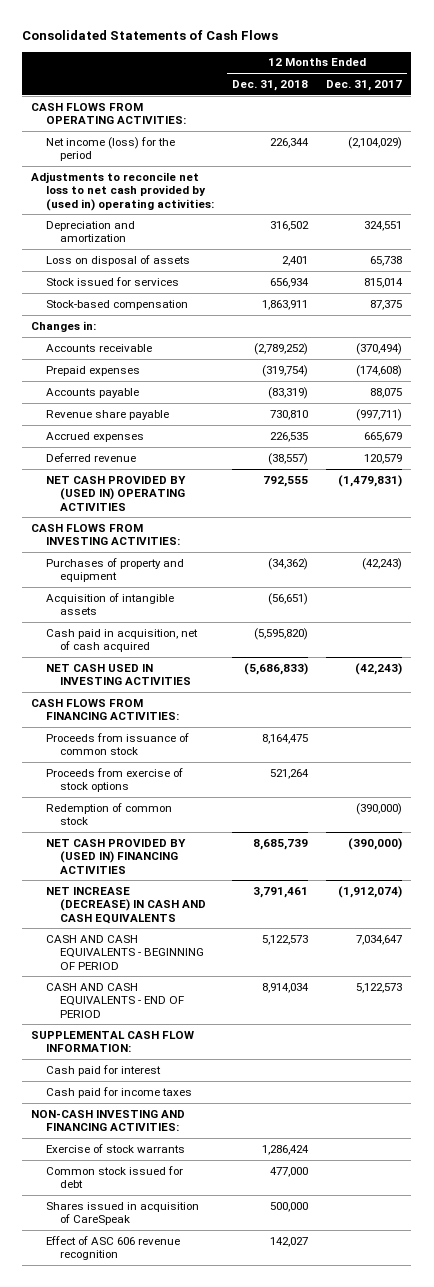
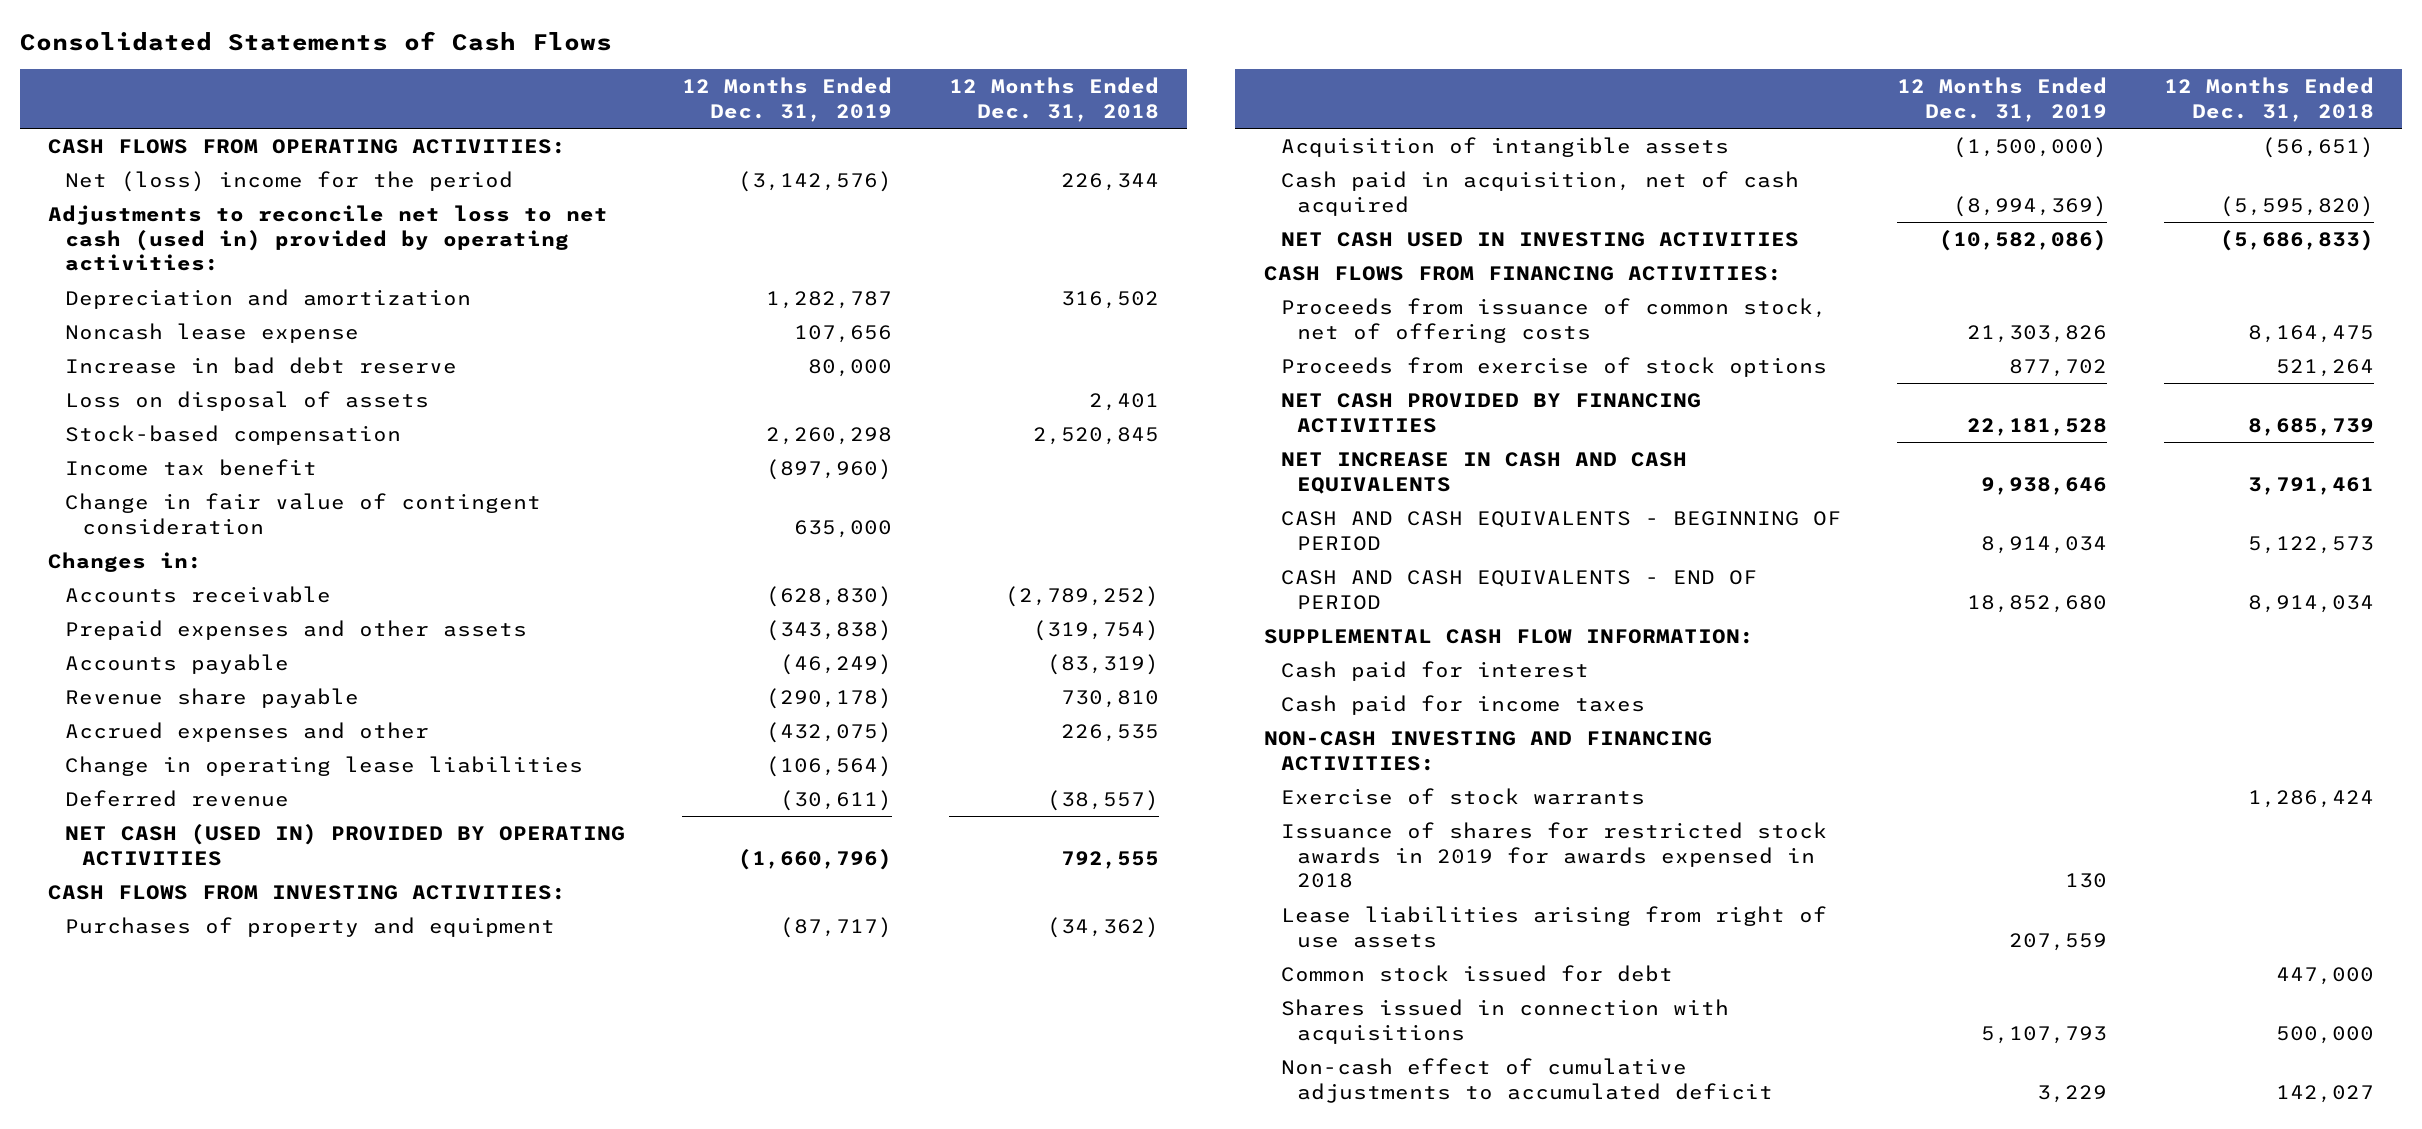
[326,80,403,92] Dec. 31, 2017 -> none
none -> [681,77,892,123] 12 Months Ended Dec. 31, 2019
[45,136,175,162] Net income (loss) for the period -> [65,170,514,192] Net (loss) income for the period
[31,171,214,211] Adjustments to reconcile net loss to net cash provided by (used in) operating activities: -> [48,204,609,272] Adjustments to reconcile net loss to net cash (used in) provided by operating activities:
none -> [65,322,360,343] Noncash lease expense
none -> [65,356,458,374] Increase in bad debt reserve
[45,276,179,286] Stock issued for services -> none
[262,299,309,310] 1,863,911 -> [1032,426,1159,445] 2,520,845
none -> [65,458,318,476] Income tax benefit
none -> [65,492,542,535] Change in fair value of contingent consideration
[45,365,140,376] Prepaid expenses -> [65,619,528,640] Prepaid expenses and other assets
[45,431,144,442] Accrued expenses -> [65,721,430,742] Accrued expenses and other
none -> [65,755,584,776] Change in operating lease liabilities
[45,475,186,511] NET CASH PROVIDED BY (USED IN) OPERATING ACTIVITIES -> [65,823,626,866] NET CASH (USED IN) PROVIDED BY OPERATING ACTIVITIES
[45,732,189,756] Proceeds from issuance of common stock -> [1280,297,1827,343] Proceeds from issuance of common stock, net of offering costs
[45,802,172,826] Redemption of common stock -> none
[45,838,186,874] NET CASH PROVIDED BY (USED IN) FINANCING ACTIVITIES -> [1280,392,1701,433] NET CASH PROVIDED BY FINANCING ACTIVITIES
[45,886,207,924] NET INCREASE (DECREASE) IN CASH AND CASH EQUIVALENTS -> [1280,451,1687,494] NET INCREASE IN CASH AND CASH EQUIVALENTS
none -> [1280,821,1827,889] Issuance of shares for restricted stock awards in 2019 for awards expensed in 2018
none -> [1280,905,1827,948] Lease liabilities arising from right of use assets
[270,1166,309,1177] 477,000 -> [2275,966,2374,985] 447,000
[45,1201,199,1226] Shares issued in acquisition of CareSpeak -> [1280,998,1729,1044] Shares issued in connection with acquisitions
[45,1235,180,1261] Effect of ASC 606 revenue recognition -> [1280,1057,1774,1103] Non-cash effect of cumulative adjustments to accumulated deficit

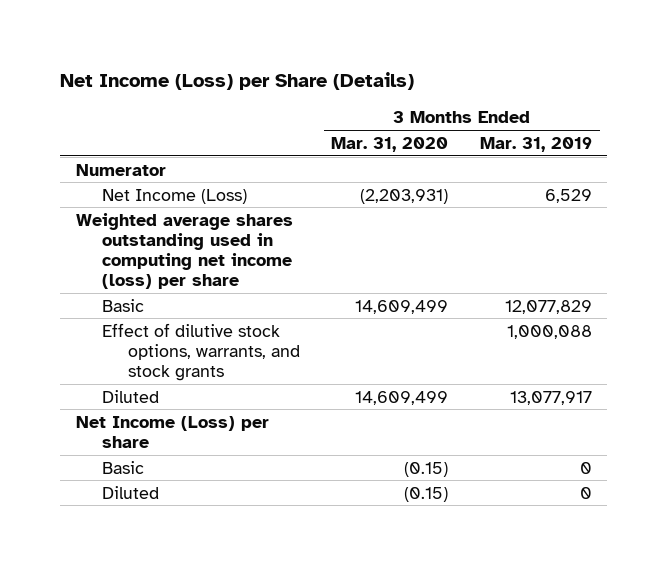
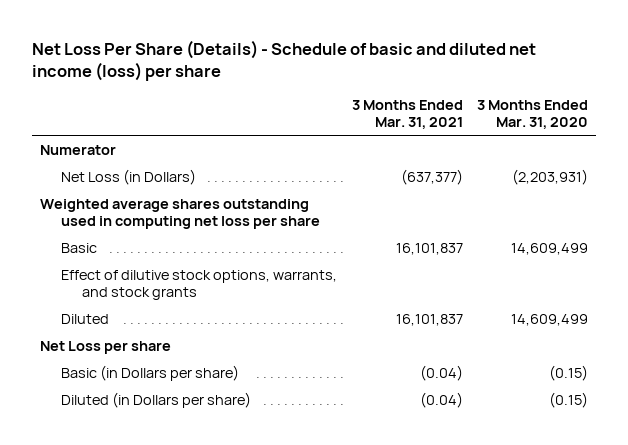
[60,72,415,91] Net Income (Loss) per Share (Details) -> [32,39,537,81] Net Loss Per Share (Details) - Schedule of basic and diluted net income (loss) per share
[479,136,592,152] Mar. 31, 2019 -> none
none -> [351,99,463,130] 3 Months Ended Mar. 31, 2021
[102,188,248,204] Net Income (Loss) -> [60,168,196,185] Net Loss (in Dollars)
[75,212,293,290] Weighted average shares outstanding used in computing net income (loss) per share -> [39,198,320,229] Weighted average shares outstanding used in computing net loss per share
[75,415,269,448] Net Income (Loss) per share -> [39,340,171,354] Net Loss per share
[102,460,145,474] Basic -> [60,364,239,381] Basic (in Dollars per share)
[102,485,160,499] Diluted -> [60,391,251,408] Diluted (in Dollars per share)

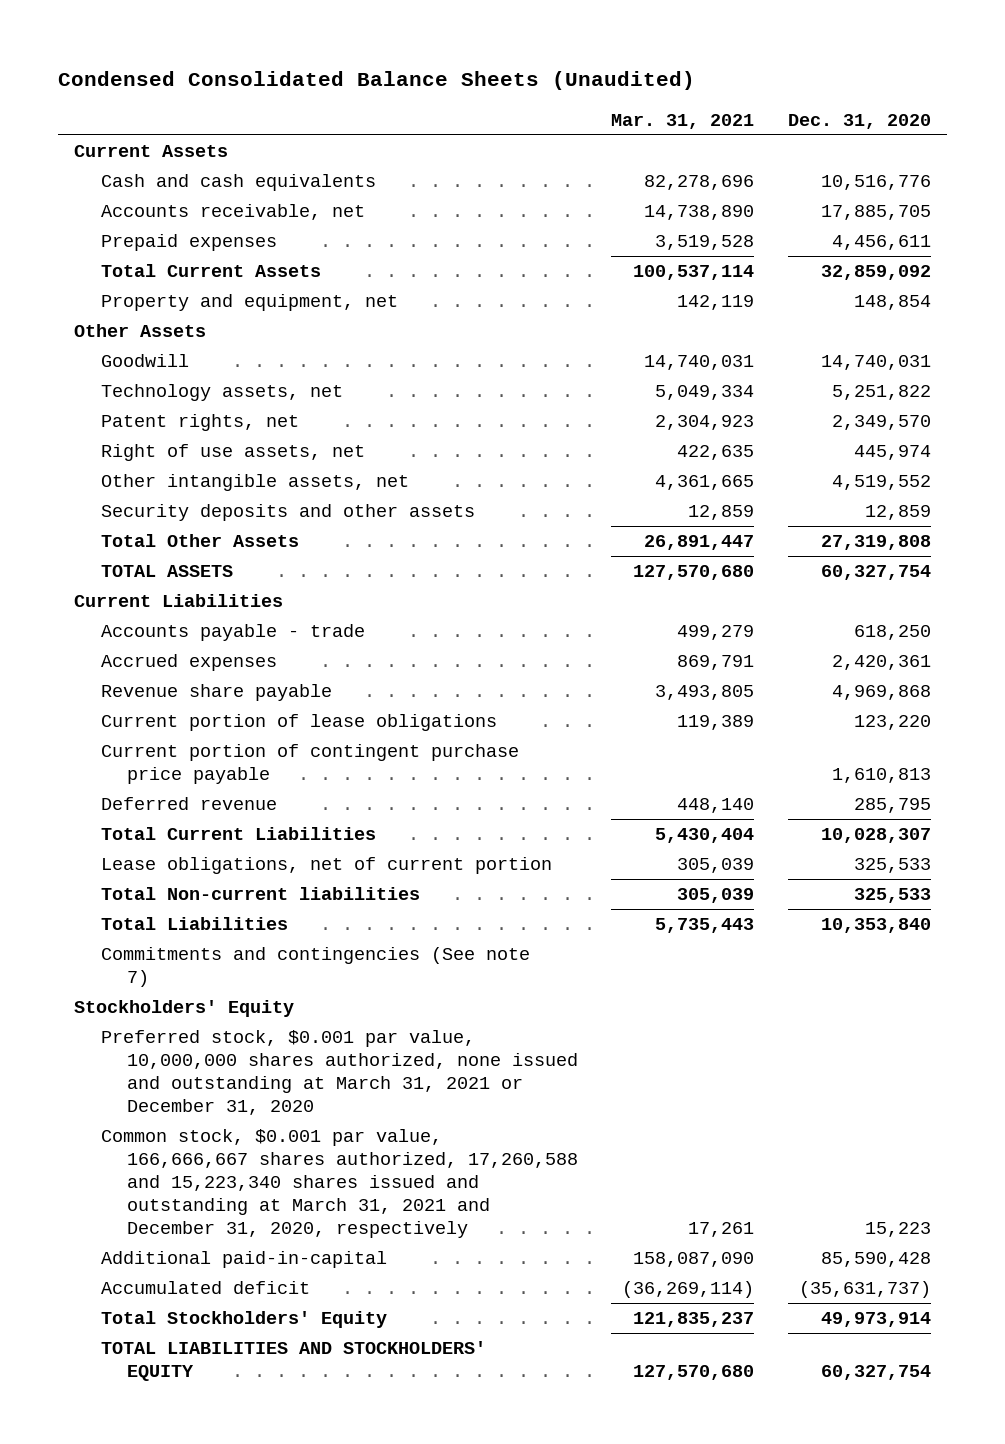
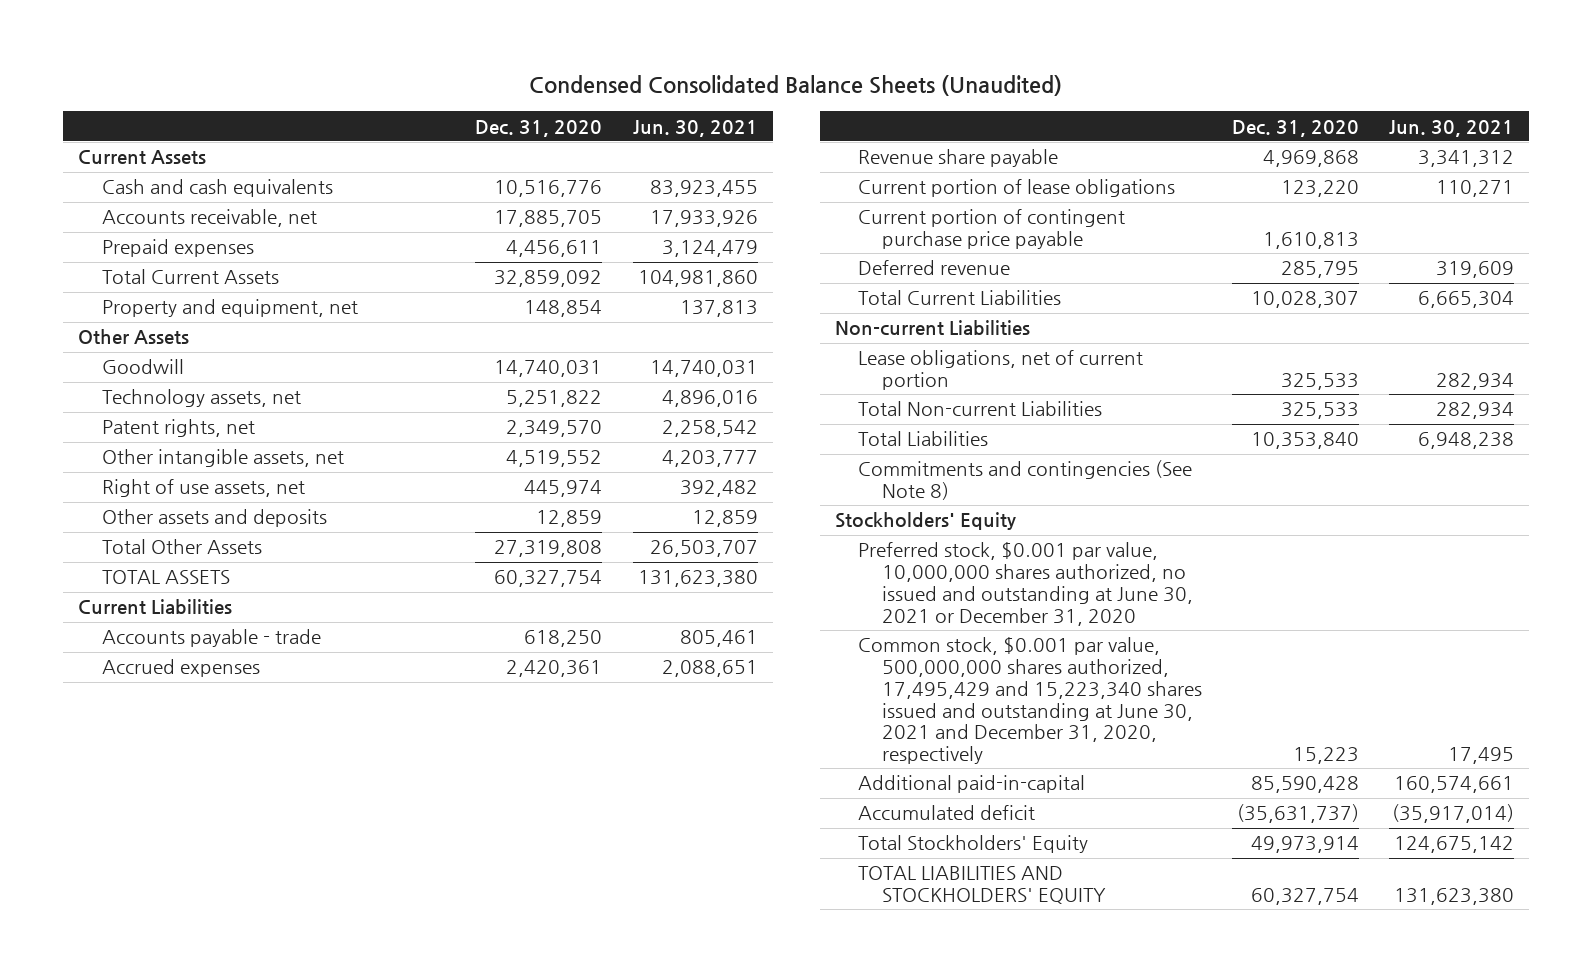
[611,113,755,129] Mar. 31, 2021 -> none
none -> [632,119,758,137] Jun. 30, 2021
[100,444,365,462] Right of use assets, net -> [101,479,305,498] Right of use assets, net
[100,504,475,522] Security deposits and other assets -> [101,509,327,528] Other assets and deposits
none -> [834,320,1030,337] Non-current Liabilities
[100,887,420,901] Total Non-current liabilities -> [858,401,1103,417] Total Non-current Liabilities
[100,947,530,988] Commitments and contingencies (See note 7) -> [858,460,1193,501] Commitments and contingencies (See Note 8)
[100,1030,579,1116] Preferred stock, $0.001 par value, 10,000,000 shares authorized, none issued and outstanding at March 31, 2021 or December 31, 2020 -> [858,542,1193,626] Preferred stock, $0.001 par value, 10,000,000 shares authorized, no issued and outstanding at June 30, 2021 or December 31, 2020
[100,1129,579,1239] Common stock, $0.001 par value, 166,666,667 shares authorized, 17,260,588 and 15,223,340 shares issued and outstanding at March 31, 2021 and December 31, 2020, respectively -> [858,637,1202,765] Common stock, $0.001 par value, 500,000,000 shares authorized, 17,495,429 and 15,223,340 shares issued and outstanding at June 30, 2021 and December 31, 2020, respectively

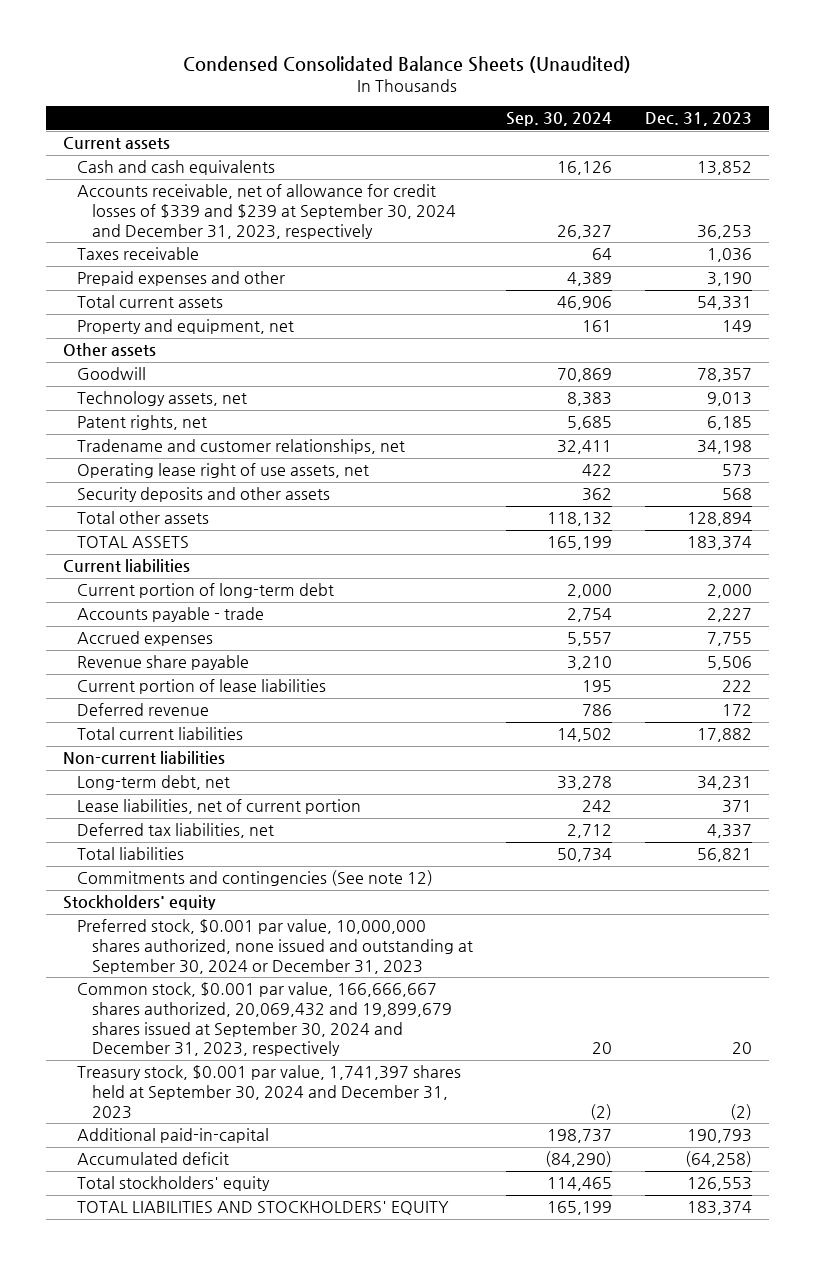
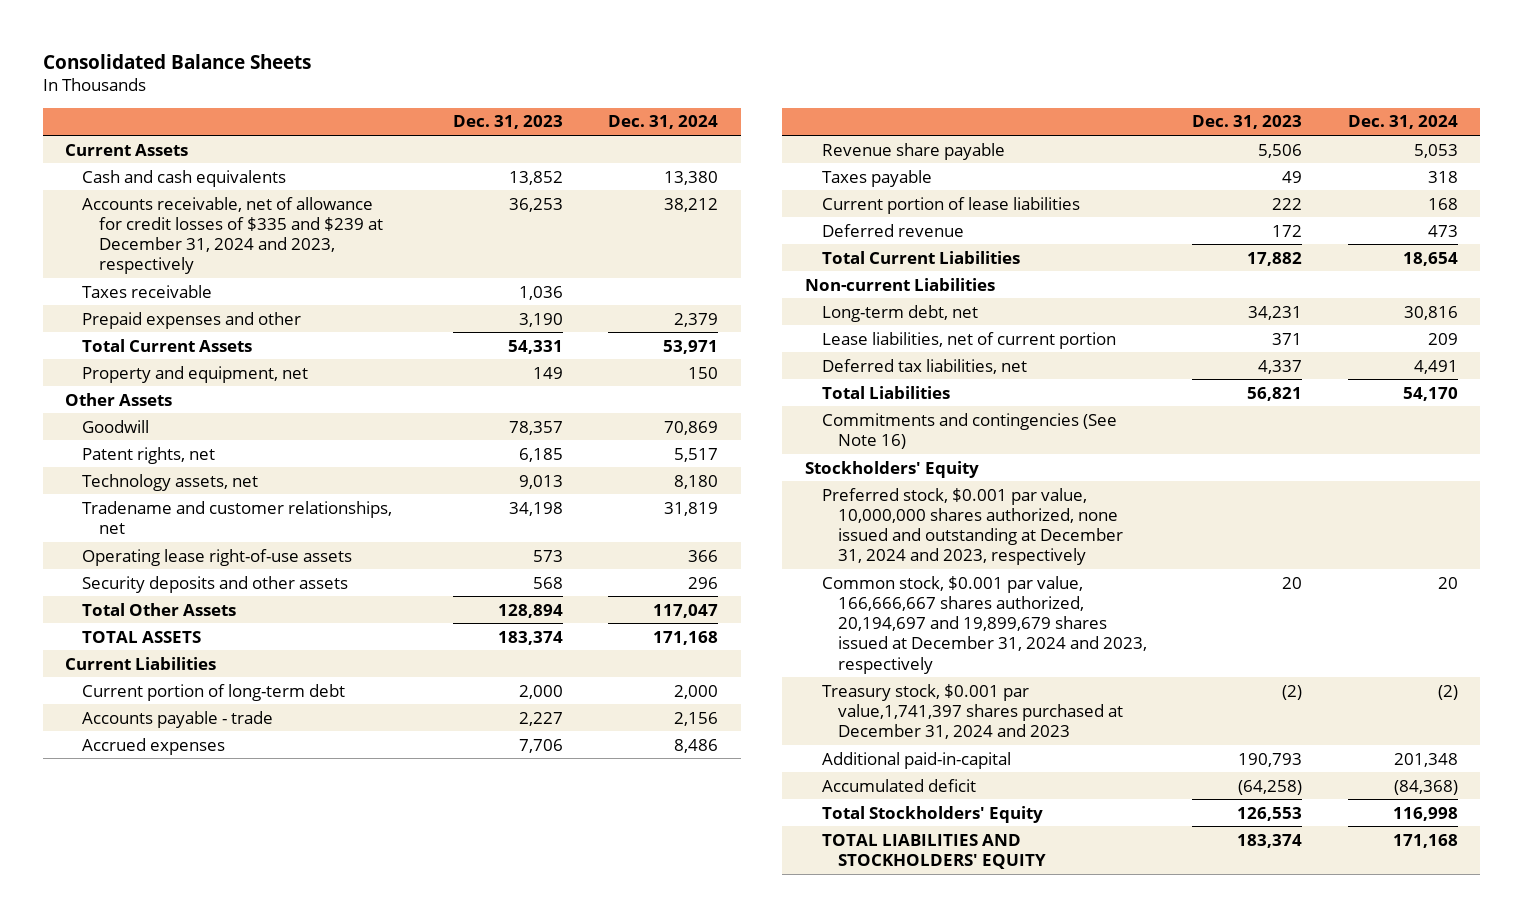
[183,55,632,73] Condensed Consolidated Balance Sheets (Unaudited) -> [42,53,311,69] Consolidated Balance Sheets
[505,112,612,127] Sep. 30, 2024 -> none
none -> [608,115,719,130] Dec. 31, 2024
[62,137,170,150] Current assets -> [65,143,189,156] Current Assets
[77,184,456,239] Accounts receivable, net of allowance for credit losses of $339 and $239 at September 30, 2024 and December 31, 2023, respectively -> [81,196,383,275] Accounts receivable, net of allowance for credit losses of $335 and $239 at December 31, 2024 and 2023, respectively
[77,295,224,309] Total current assets -> [81,338,252,352] Total Current Assets
[62,343,156,357] Other assets -> [65,392,173,406] Other Assets
[77,391,248,407] Technology assets, net -> [81,473,258,491] Technology assets, net
[77,463,370,479] Operating lease right of use assets, net -> [81,548,352,566] Operating lease right-of-use assets
[77,511,210,525] Total other assets -> [81,602,236,616] Total Other Assets
[62,559,190,573] Current liabilities -> [65,656,217,670] Current Liabilities
[707,632,753,647] 7,755 -> [518,738,563,753] 7,706
none -> [821,169,932,187] Taxes payable
[77,727,244,741] Total current liabilities -> [821,250,1020,264] Total Current Liabilities
[62,751,225,766] Non-current liabilities -> [804,277,995,291] Non-current Liabilities
[77,847,185,861] Total liabilities -> [821,385,950,399] Total Liabilities
[77,870,434,887] Commitments and contingencies (See note 12) -> [821,412,1117,449] Commitments and contingencies (See Note 16)
[62,895,216,911] Stockholders' equity -> [804,460,979,478] Stockholders' Equity
[77,919,473,974] Preferred stock, $0.001 par value, 10,000,000 shares authorized, none issued and outstanding at September 30, 2024 or December 31, 2023 -> [821,487,1124,566] Preferred stock, $0.001 par value, 10,000,000 shares authorized, none issued and outstanding at December 31, 2024 and 2023, respectively
[77,982,452,1057] Common stock, $0.001 par value, 166,666,667 shares authorized, 20,069,432 and 19,899,679 shares issued at September 30, 2024 and December 31, 2023, respectively -> [821,575,1148,674] Common stock, $0.001 par value, 166,666,667 shares authorized, 20,194,697 and 19,899,679 shares issued at December 31, 2024 and 2023, respectively
[77,1065,462,1119] Treasury stock, $0.001 par value, 1,741,397 shares held at September 30, 2024 and December 31, 2023 -> [821,683,1124,740] Treasury stock, $0.001 par value,1,741,397 shares purchased at December 31, 2024 and 2023
[77,1176,271,1192] Total stockholders' equity -> [821,805,1043,823] Total Stockholders' Equity

